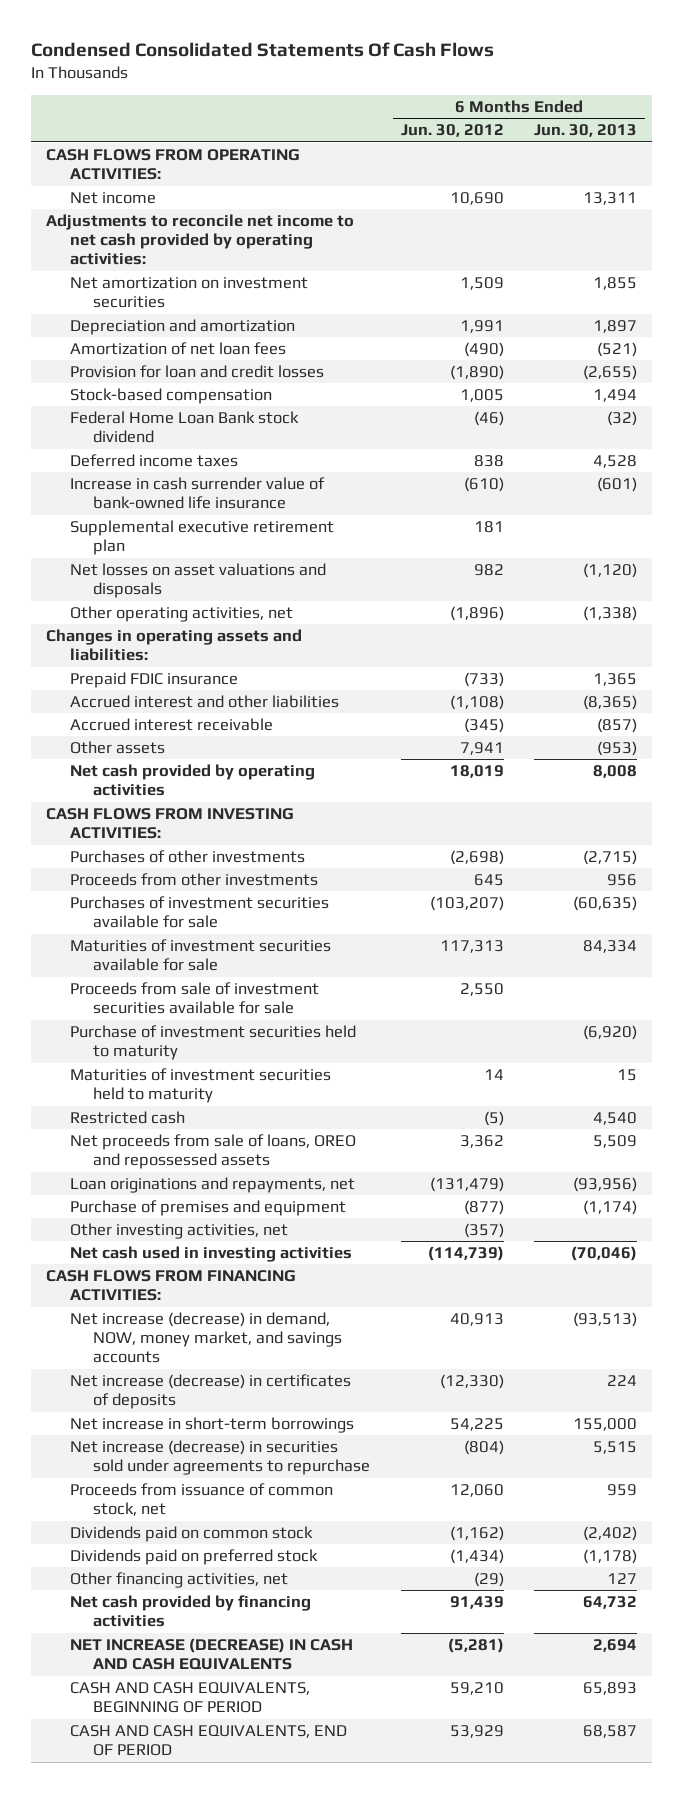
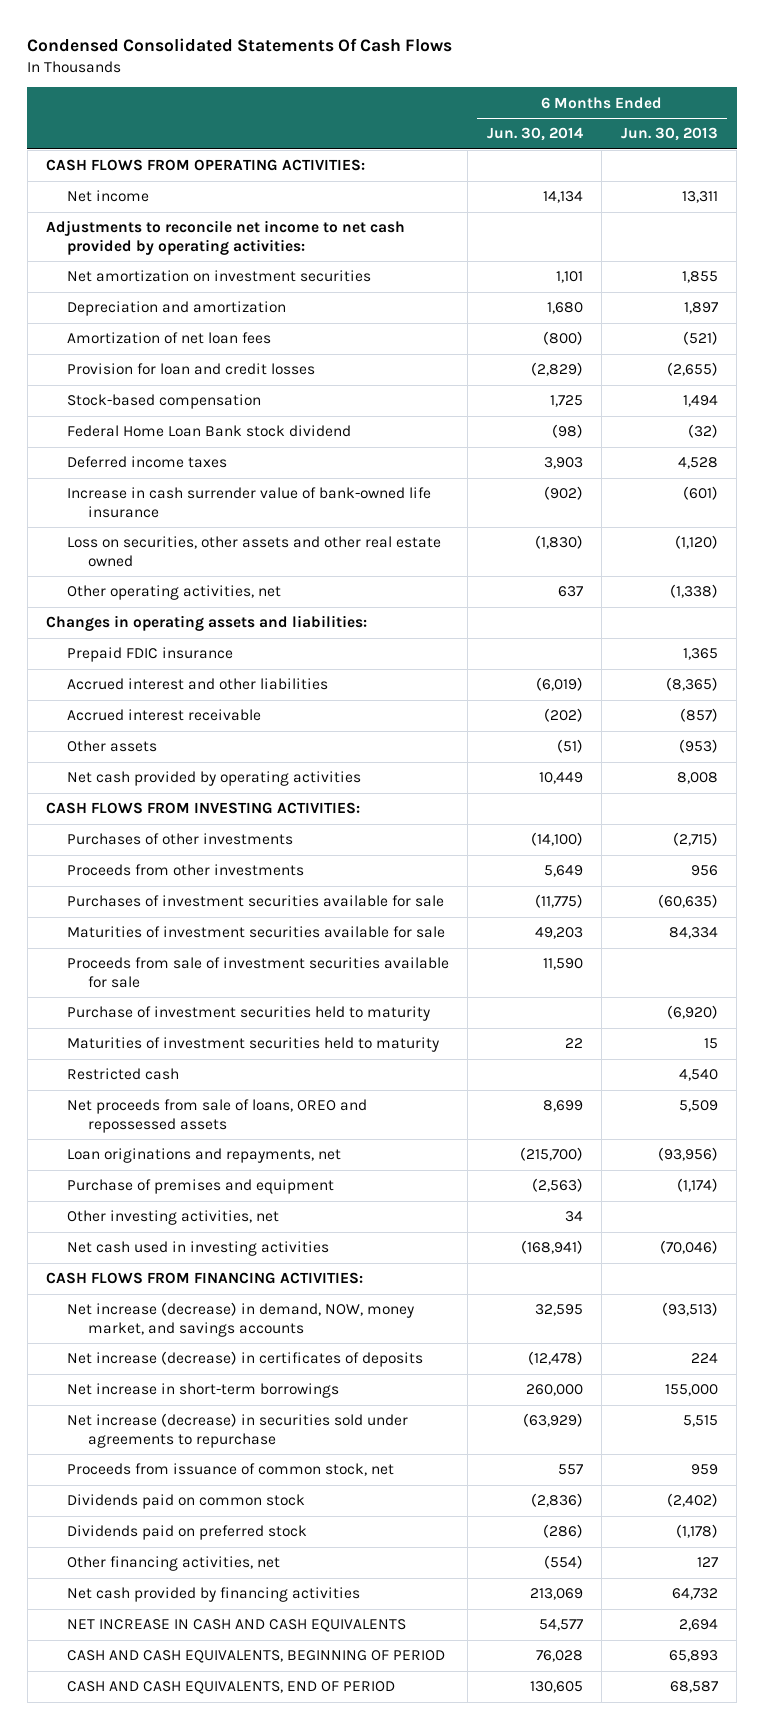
[400,124,504,138] Jun. 30, 2012 -> none
none -> [486,127,583,142] Jun. 30, 2014
[69,520,334,556] Supplemental executive retirement plan -> none
[69,563,326,599] Net losses on asset valuations and disposals -> [67,536,442,567] Loss on securities, other assets and other real estate owned
[69,1638,353,1671] NET INCREASE (DECREASE) IN CASH AND CASH EQUIVALENTS -> [67,1619,407,1633] NET INCREASE IN CASH AND CASH EQUIVALENTS

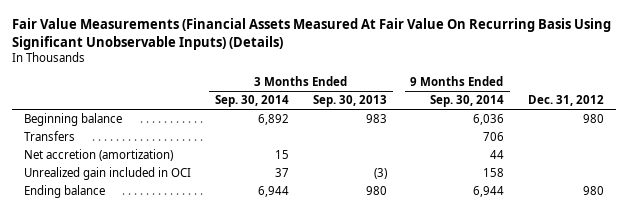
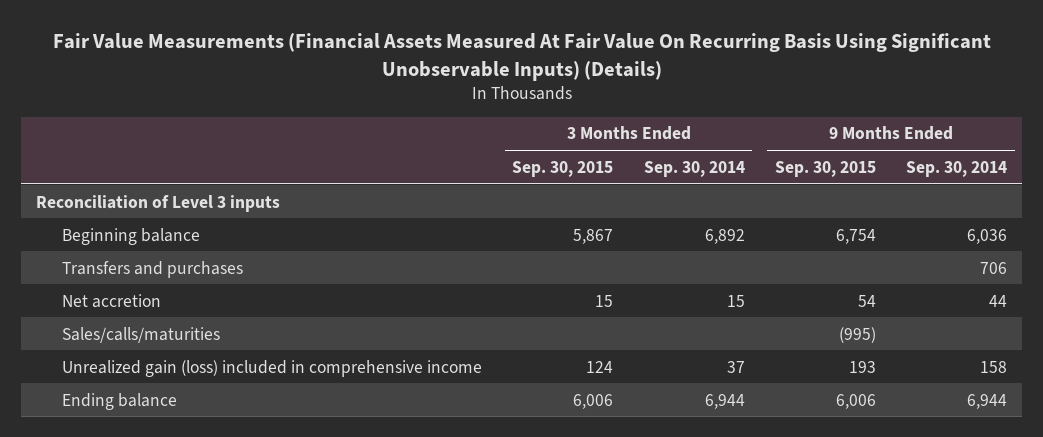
[312,95,387,108] Sep. 30, 2013 -> none
[527,95,604,107] Dec. 31, 2012 -> none
none -> [512,160,614,177] Sep. 30, 2015
none -> [774,160,876,177] Sep. 30, 2015
none -> [35,194,280,212] Reconciliation of Level 3 inputs
[23,131,75,142] Transfers -> none
none -> [62,260,244,278] Transfers and purchases
[23,149,173,162] Net accretion (amortization) -> [62,293,162,308] Net accretion
none -> [62,326,221,343] Sales/calls/maturities
[23,167,191,181] Unrealized gain included in OCI -> [62,359,483,377] Unrealized gain (loss) included in comprehensive income

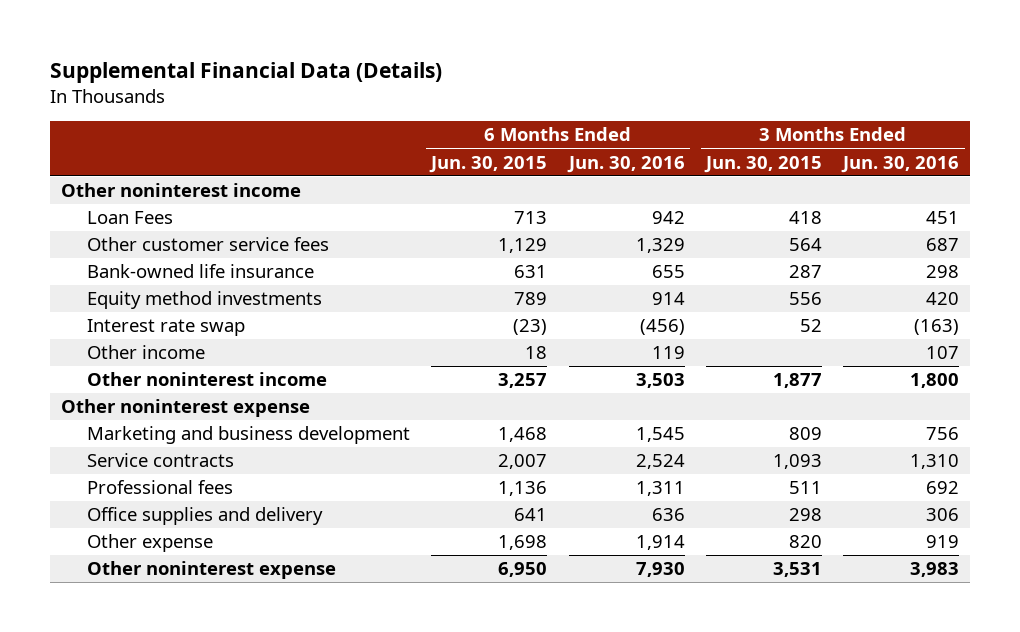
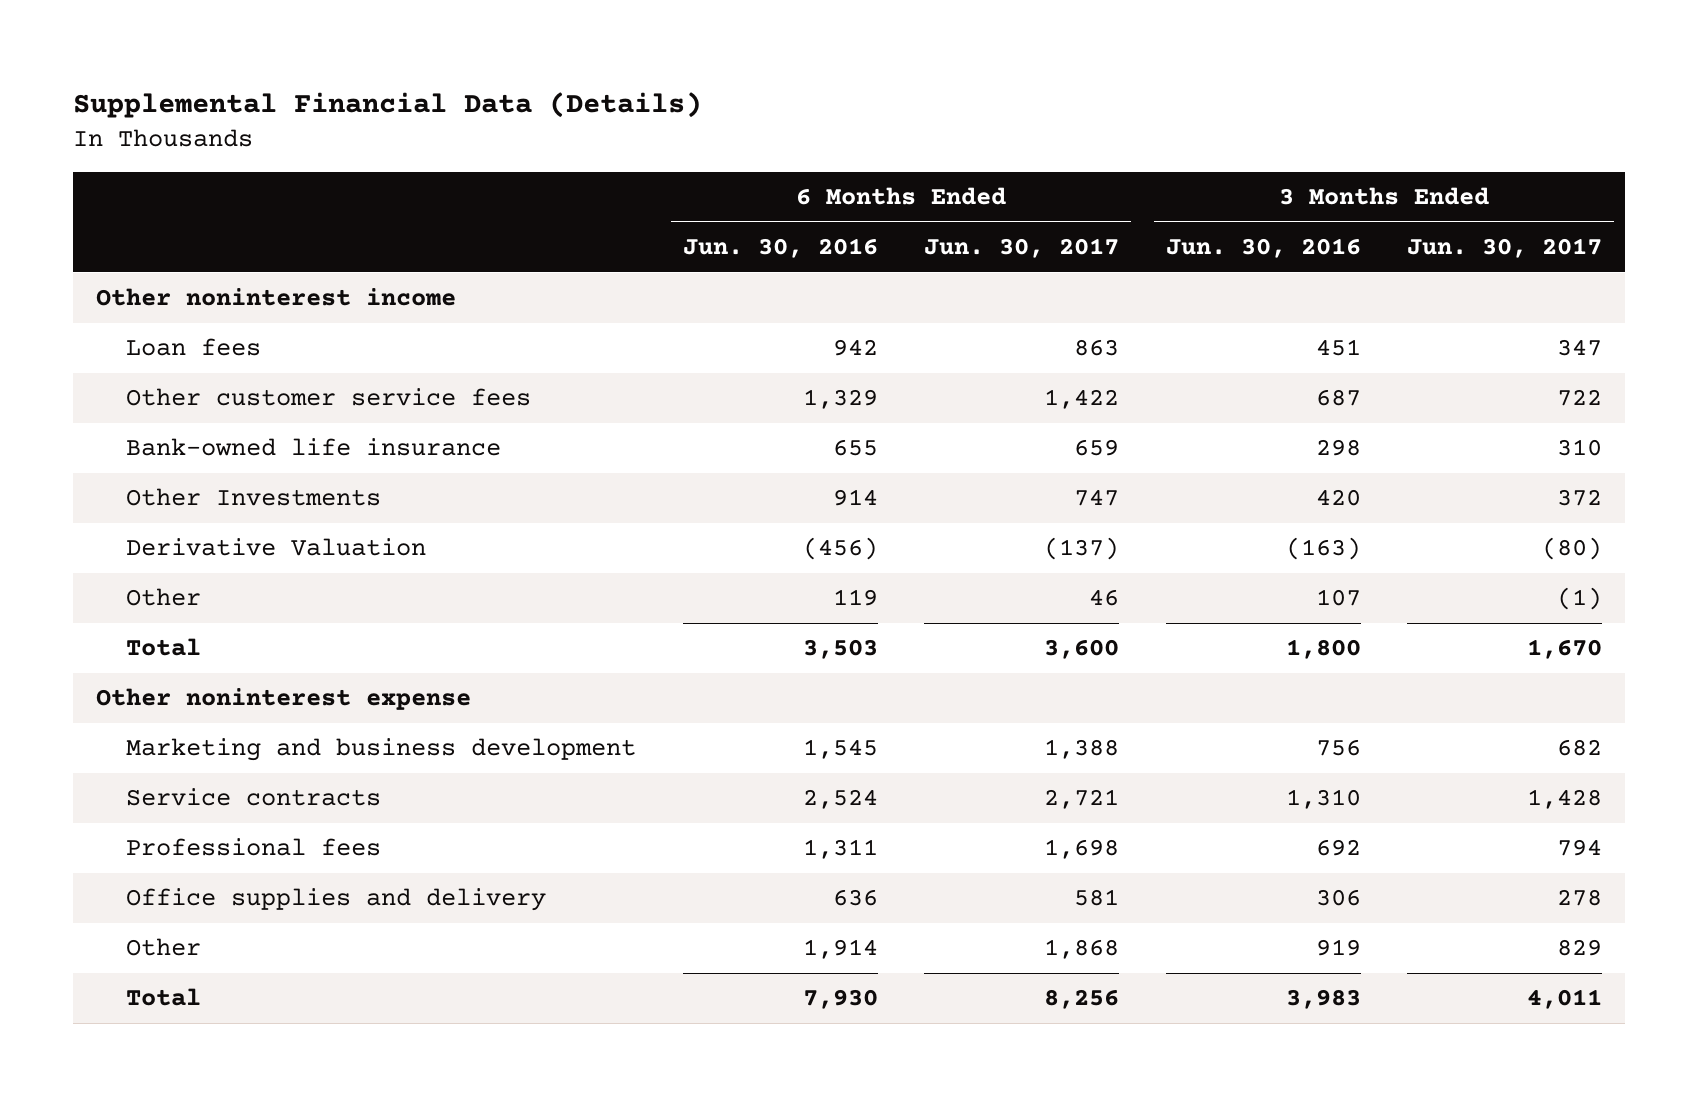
[429,155,548,173] Jun. 30, 2015 -> none
[704,155,823,173] Jun. 30, 2015 -> none
none -> [924,237,1120,258] Jun. 30, 2017
none -> [1407,237,1603,258] Jun. 30, 2017
[86,211,173,225] Loan Fees -> [126,338,262,357] Loan fees
[86,291,322,310] Equity method investments -> [126,488,382,507] Other Investments
[86,319,245,337] Interest rate swap -> [126,538,427,557] Derivative Valuation
[86,345,205,360] Other income -> [126,588,202,607] Other
[86,372,327,387] Other noninterest income -> [126,638,202,657] Total
[86,534,213,553] Other expense -> [126,938,202,957] Other
[86,561,336,580] Other noninterest expense -> [126,988,202,1007] Total

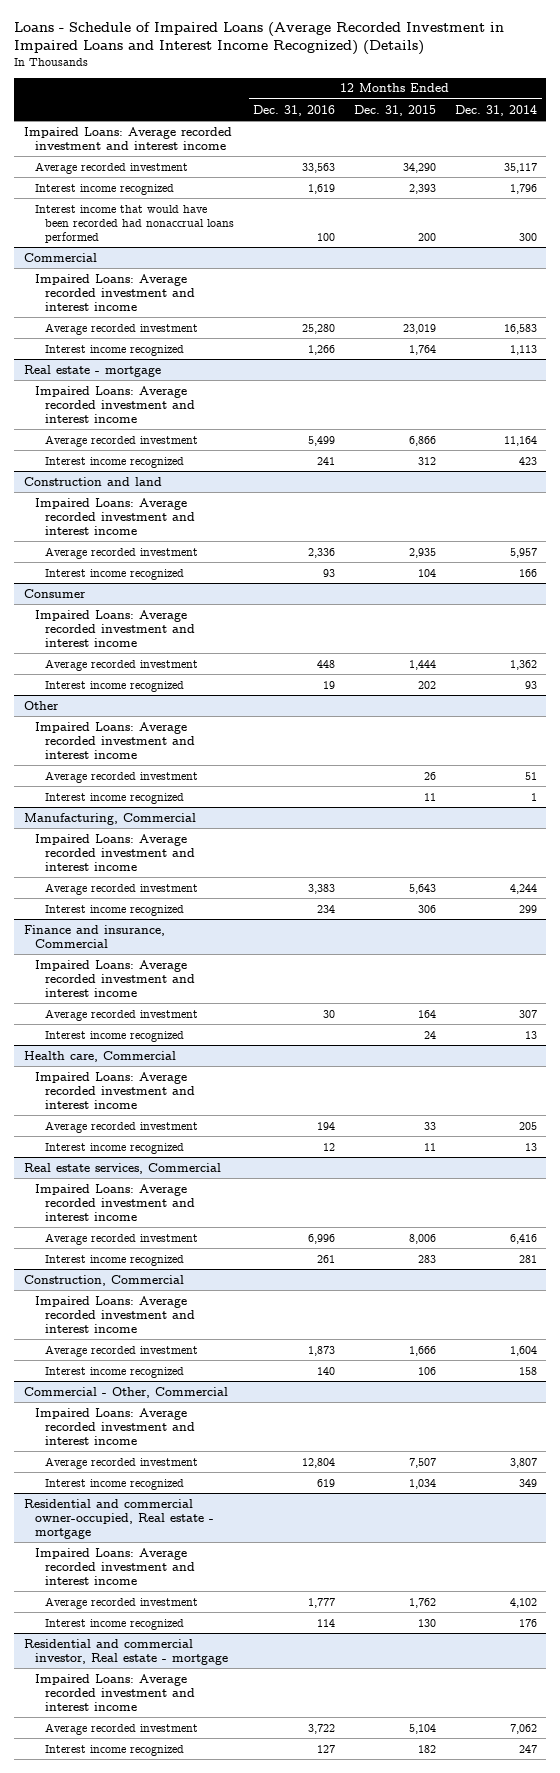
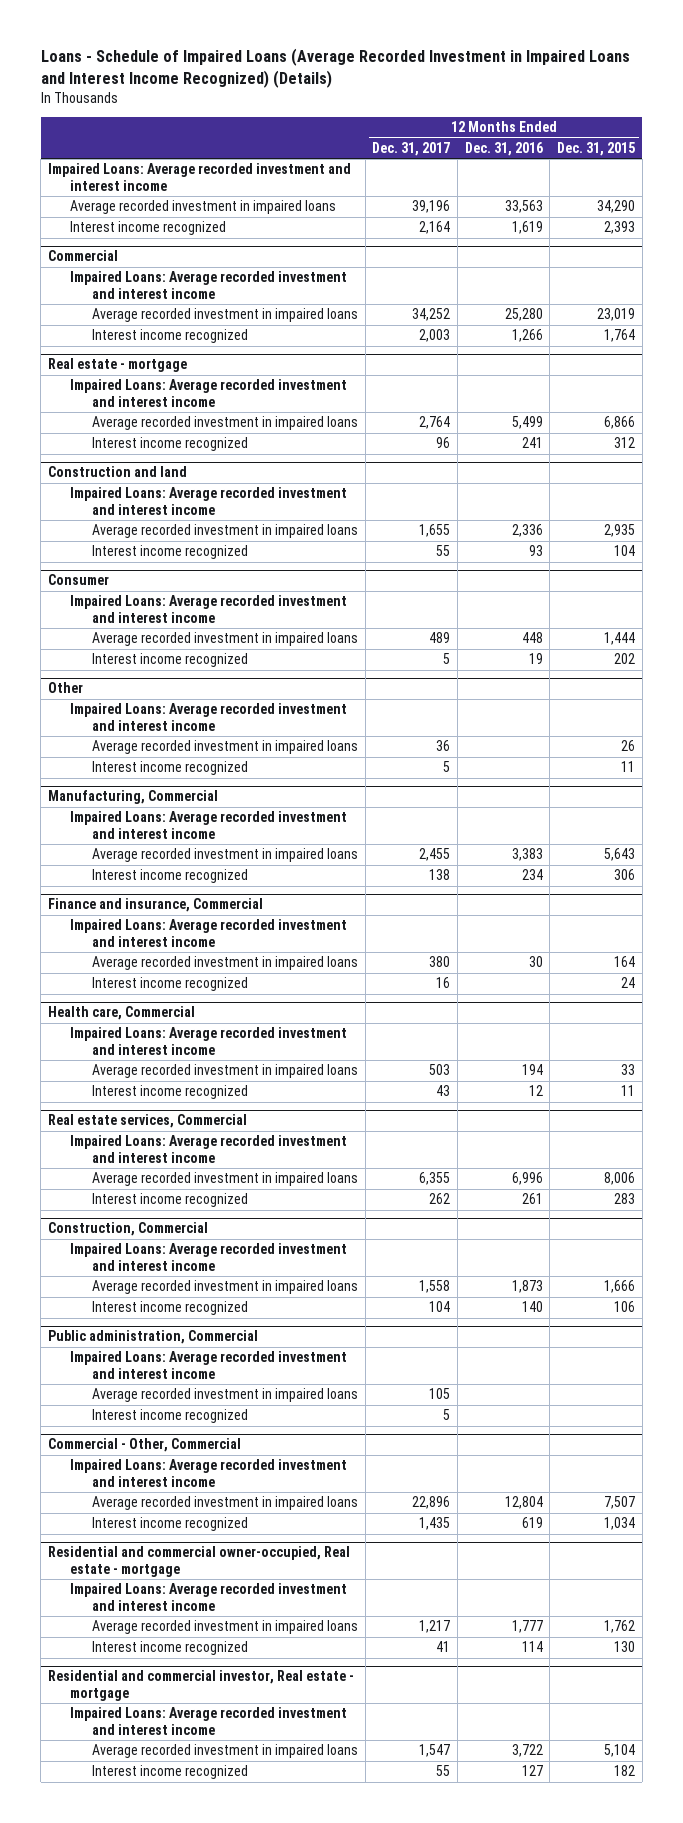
[454,104,537,116] Dec. 31, 2014 -> none
none -> [372,141,451,156] Dec. 31, 2017
[34,161,188,174] Average recorded investment -> [69,200,336,215] Average recorded investment in impaired loans
[34,204,235,243] Interest income that would have been recorded had nonaccrual loans performed -> none
[45,322,199,335] Average recorded investment -> [92,308,359,323] Average recorded investment in impaired loans
[45,434,199,447] Average recorded investment -> [92,416,359,431] Average recorded investment in impaired loans
[45,546,199,559] Average recorded investment -> [92,524,359,539] Average recorded investment in impaired loans
[45,658,199,671] Average recorded investment -> [92,632,359,647] Average recorded investment in impaired loans
[45,770,199,783] Average recorded investment -> [92,740,359,755] Average recorded investment in impaired loans
[45,882,199,895] Average recorded investment -> [92,848,359,863] Average recorded investment in impaired loans
[45,1008,199,1021] Average recorded investment -> [92,956,359,971] Average recorded investment in impaired loans
[45,1120,199,1133] Average recorded investment -> [92,1064,359,1079] Average recorded investment in impaired loans
[45,1232,199,1245] Average recorded investment -> [92,1172,359,1187] Average recorded investment in impaired loans
[45,1344,199,1357] Average recorded investment -> [92,1280,359,1295] Average recorded investment in impaired loans
none -> [47,1330,258,1345] Public administration, Commercial
none -> [69,1351,347,1379] Impaired Loans: Average recorded investment and interest income
none -> [92,1388,359,1403] Average recorded investment in impaired loans
none -> [92,1409,249,1424] Interest income recognized
[45,1456,199,1469] Average recorded investment -> [92,1496,359,1511] Average recorded investment in impaired loans
[45,1596,199,1609] Average recorded investment -> [92,1620,359,1635] Average recorded investment in impaired loans
[45,1722,199,1735] Average recorded investment -> [92,1744,359,1759] Average recorded investment in impaired loans

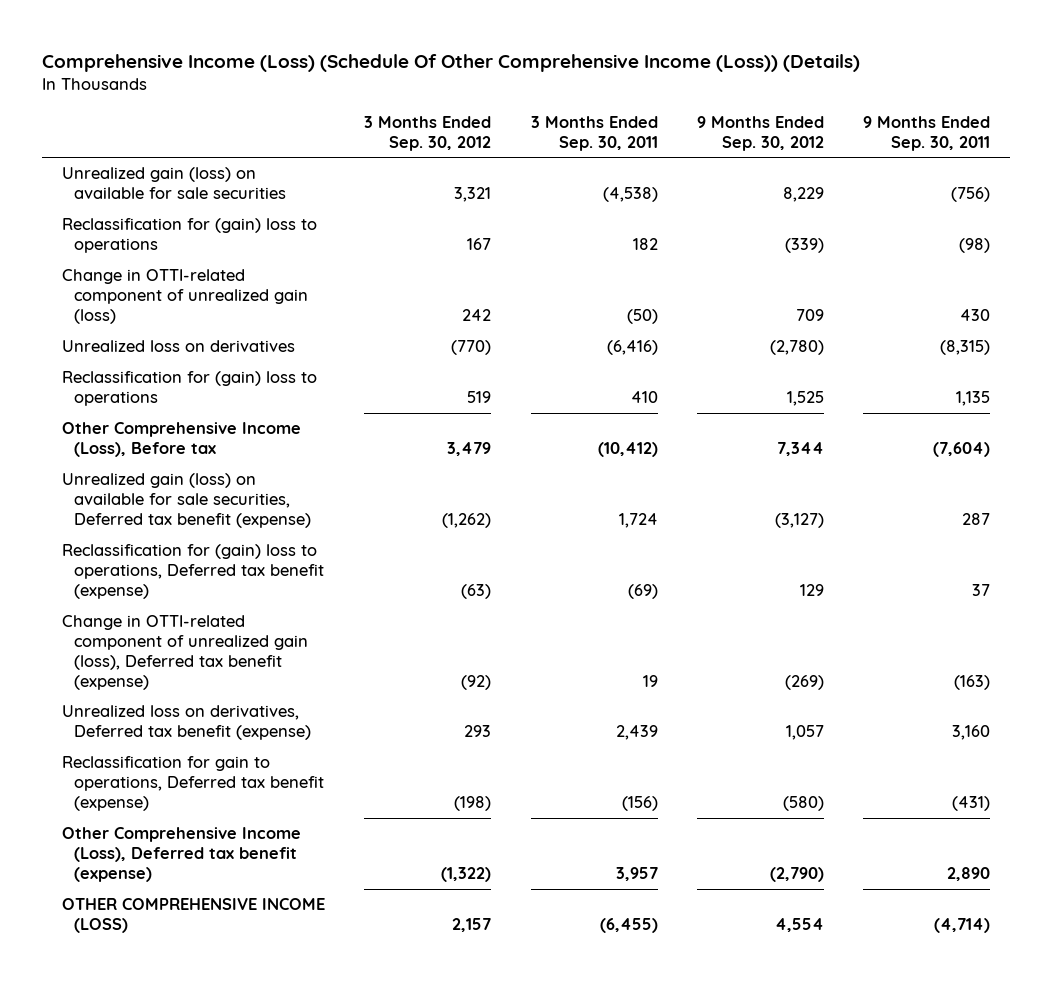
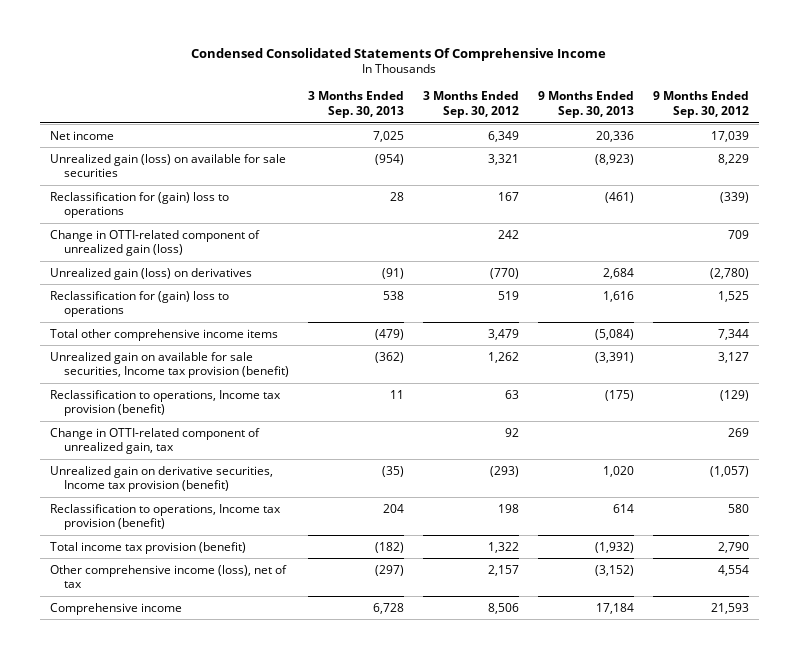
[42,53,861,72] Comprehensive Income (Loss) (Schedule Of Other Comprehensive Income (Loss)) (Details) -> [191,47,607,61] Condensed Consolidated Statements Of Comprehensive Income
[530,115,658,151] 3 Months Ended Sep. 30, 2011 -> none
[863,115,991,151] 9 Months Ended Sep. 30, 2011 -> none
none -> [307,91,404,119] 3 Months Ended Sep. 30, 2013
none -> [537,91,634,119] 9 Months Ended Sep. 30, 2013
none -> [49,130,114,140] Net income
[61,340,295,353] Unrealized loss on derivatives -> [49,267,252,280] Unrealized gain (loss) on derivatives
[61,422,301,458] Other Comprehensive Income (Loss), Before tax -> [49,328,278,341] Total other comprehensive income items
[61,473,311,528] Unrealized gain (loss) on available for sale securities, Deferred tax benefit (expense) -> [49,351,289,379] Unrealized gain on available for sale securities, Income tax provision (benefit)
[442,512,492,528] (1,262) -> [487,351,519,363] 1,262
[775,512,825,528] (3,127) -> [718,351,750,363] 3,127
[61,544,324,599] Reclassification for (gain) loss to operations, Deferred tax benefit (expense) -> [49,389,281,417] Reclassification to operations, Income tax provision (benefit)
[461,583,492,599] (63) -> [504,389,519,399] 63
[800,583,825,596] 129 -> [720,389,750,401] (129)
[61,615,308,690] Change in OTTI-related component of unrealized gain (loss), Deferred tax benefit (expense) -> [49,427,260,455] Change in OTTI-related component of unrealized gain, tax
[461,674,492,690] (92) -> [504,427,519,437] 92
[785,674,825,690] (269) -> [728,427,750,437] 269
[61,705,311,741] Unrealized loss on derivatives, Deferred tax benefit (expense) -> [49,465,273,493] Unrealized gain on derivative securities, Income tax provision (benefit)
[464,725,492,738] 293 -> [489,465,519,477] (293)
[786,725,825,741] 1,057 -> [710,465,750,477] (1,057)
[61,756,324,811] Reclassification for gain to operations, Deferred tax benefit (expense) -> [49,503,281,531] Reclassification to operations, Income tax provision (benefit)
[454,795,492,811] (198) -> [497,503,519,513] 198
[783,795,825,811] (580) -> [728,503,750,513] 580
[61,827,301,882] Other Comprehensive Income (Loss), Deferred tax benefit (expense) -> [49,541,246,554] Total income tax provision (benefit)
[441,866,492,882] (1,322) -> [487,541,519,553] 1,322
[770,866,825,882] (2,790) -> [718,541,750,553] 2,790
[61,898,325,934] OTHER COMPREHENSIVE INCOME (LOSS) -> [49,564,287,589] Other comprehensive income (loss), net of tax
none -> [49,602,182,615] Comprehensive income

